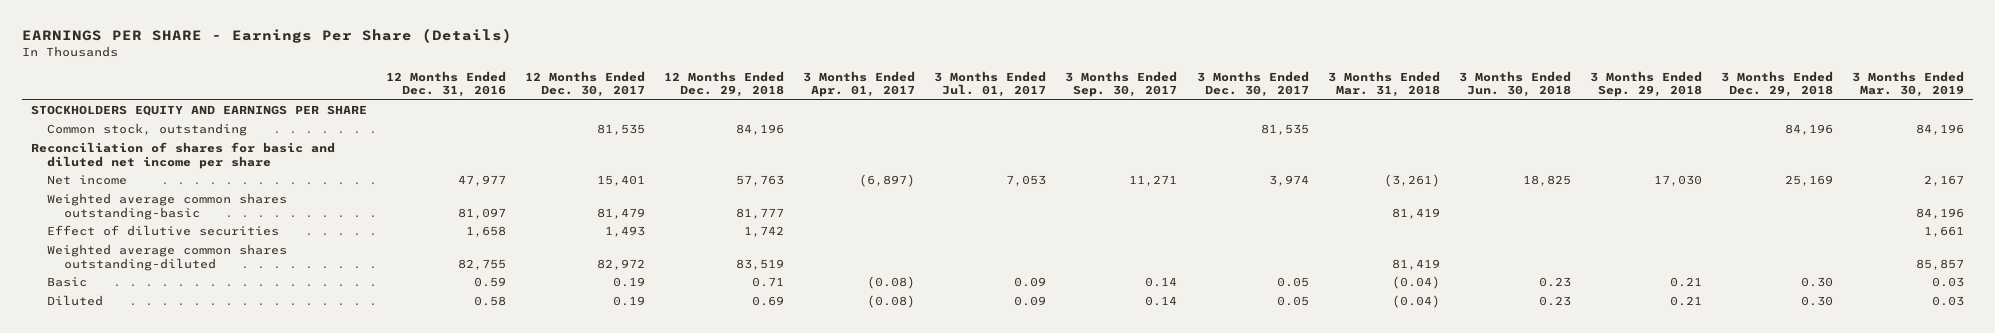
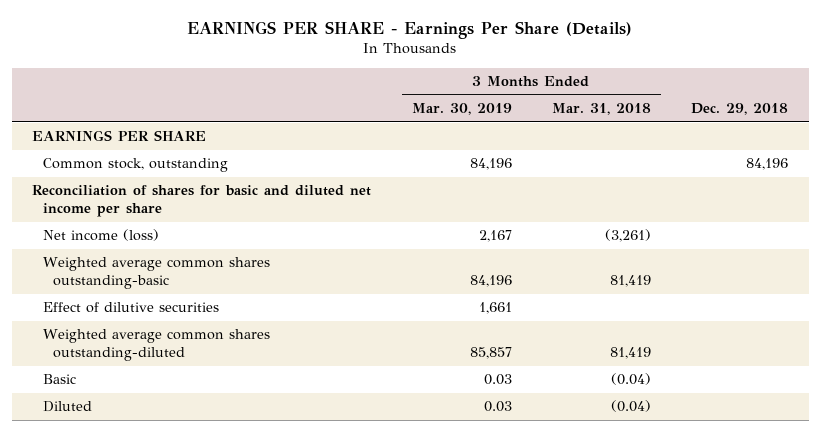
[386,70,507,98] 12 Months Ended Dec. 31, 2016 -> none
[525,70,646,98] 12 Months Ended Dec. 30, 2017 -> none
[664,70,785,98] 12 Months Ended Dec. 29, 2018 -> none
[803,70,916,98] 3 Months Ended Apr. 01, 2017 -> none
[934,70,1047,98] 3 Months Ended Jul. 01, 2017 -> none
[1065,70,1178,98] 3 Months Ended Sep. 30, 2017 -> none
[1196,70,1309,98] 3 Months Ended Dec. 30, 2017 -> none
[1458,70,1571,98] 3 Months Ended Jun. 30, 2018 -> none
[1589,70,1702,98] 3 Months Ended Sep. 29, 2018 -> none
[1720,70,1833,98] 3 Months Ended Dec. 29, 2018 -> none
none -> [691,103,789,116] Dec. 29, 2018
[31,105,368,117] STOCKHOLDERS EQUITY AND EARNINGS PER SHARE -> [32,130,207,142] EARNINGS PER SHARE
[47,175,128,186] Net income -> [42,229,159,242] Net income (loss)

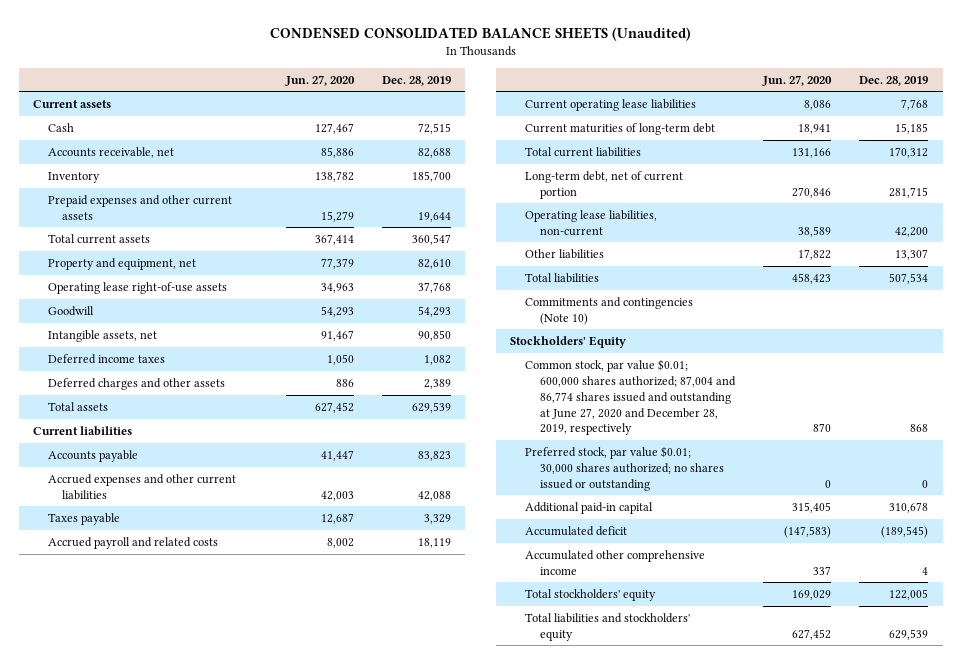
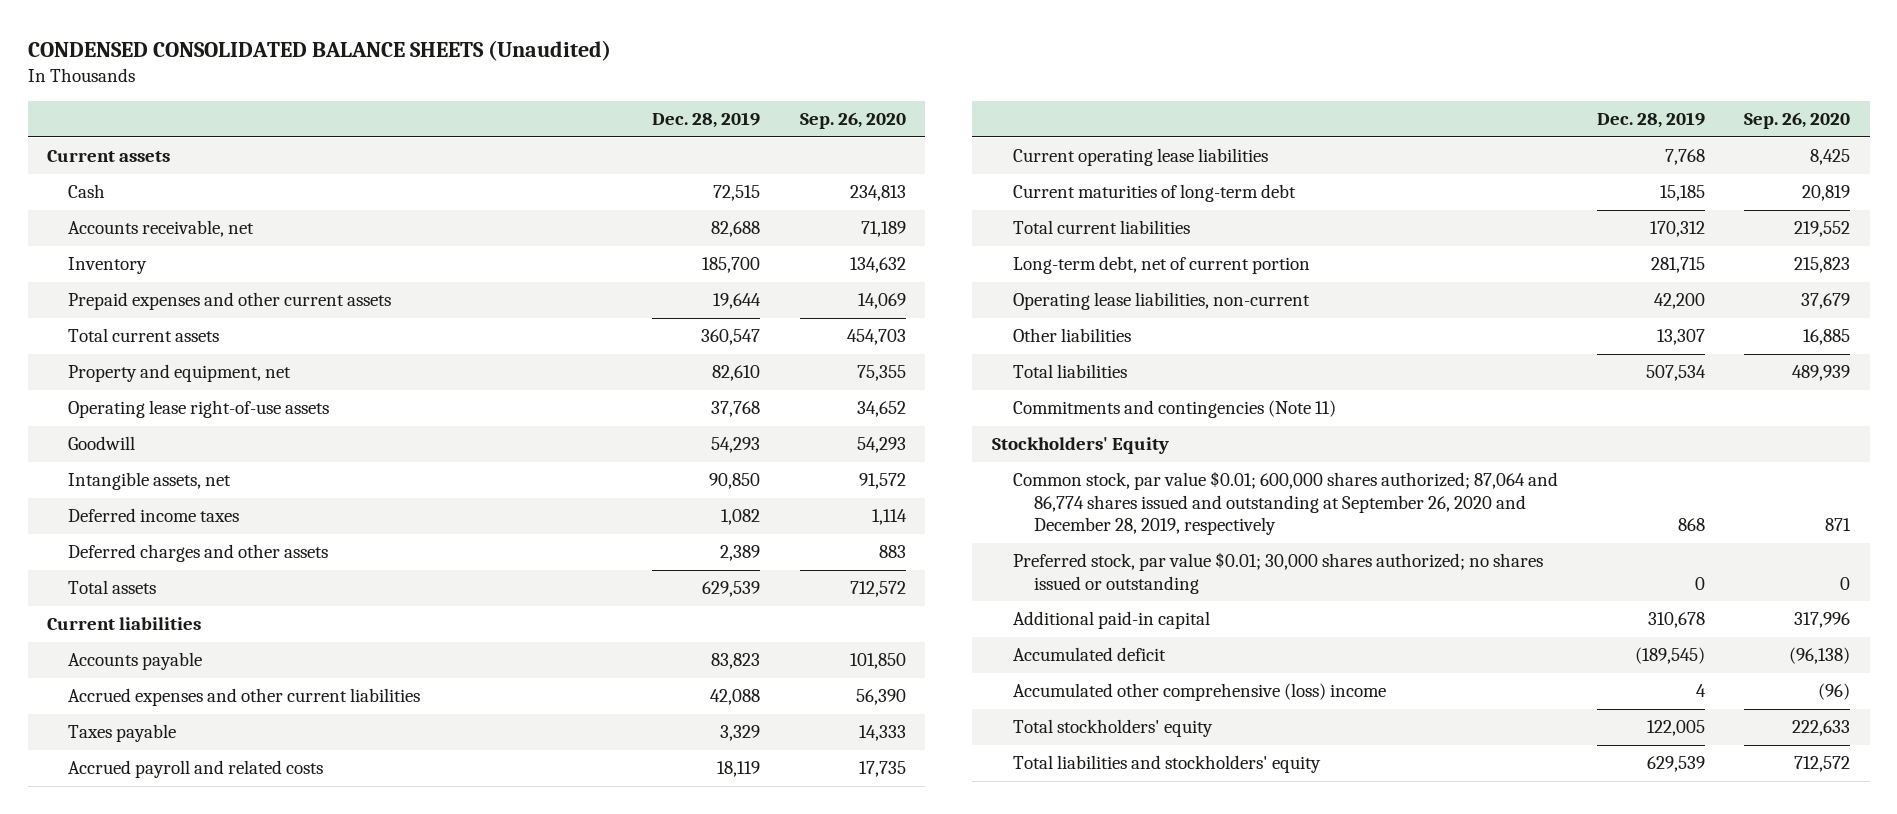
[284,74,355,86] Jun. 27, 2020 -> none
none -> [799,112,906,130] Sep. 26, 2020
[525,296,694,325] Commitments and contingencies (Note 10) -> [1012,400,1336,419] Commitments and contingencies (Note 11)
[525,358,737,436] Common stock, par value $0.01; 600,000 shares authorized; 87,004 and 86,774 shares issued and outstanding at June 27, 2020 and December 28, 2019, respectively -> [1012,471,1558,536] Common stock, par value $0.01; 600,000 shares authorized; 87,064 and 86,774 shares issued and outstanding at September 26, 2020 and December 28, 2019, respectively
[525,549,706,575] Accumulated other comprehensive income -> [1012,683,1386,702] Accumulated other comprehensive (loss) income

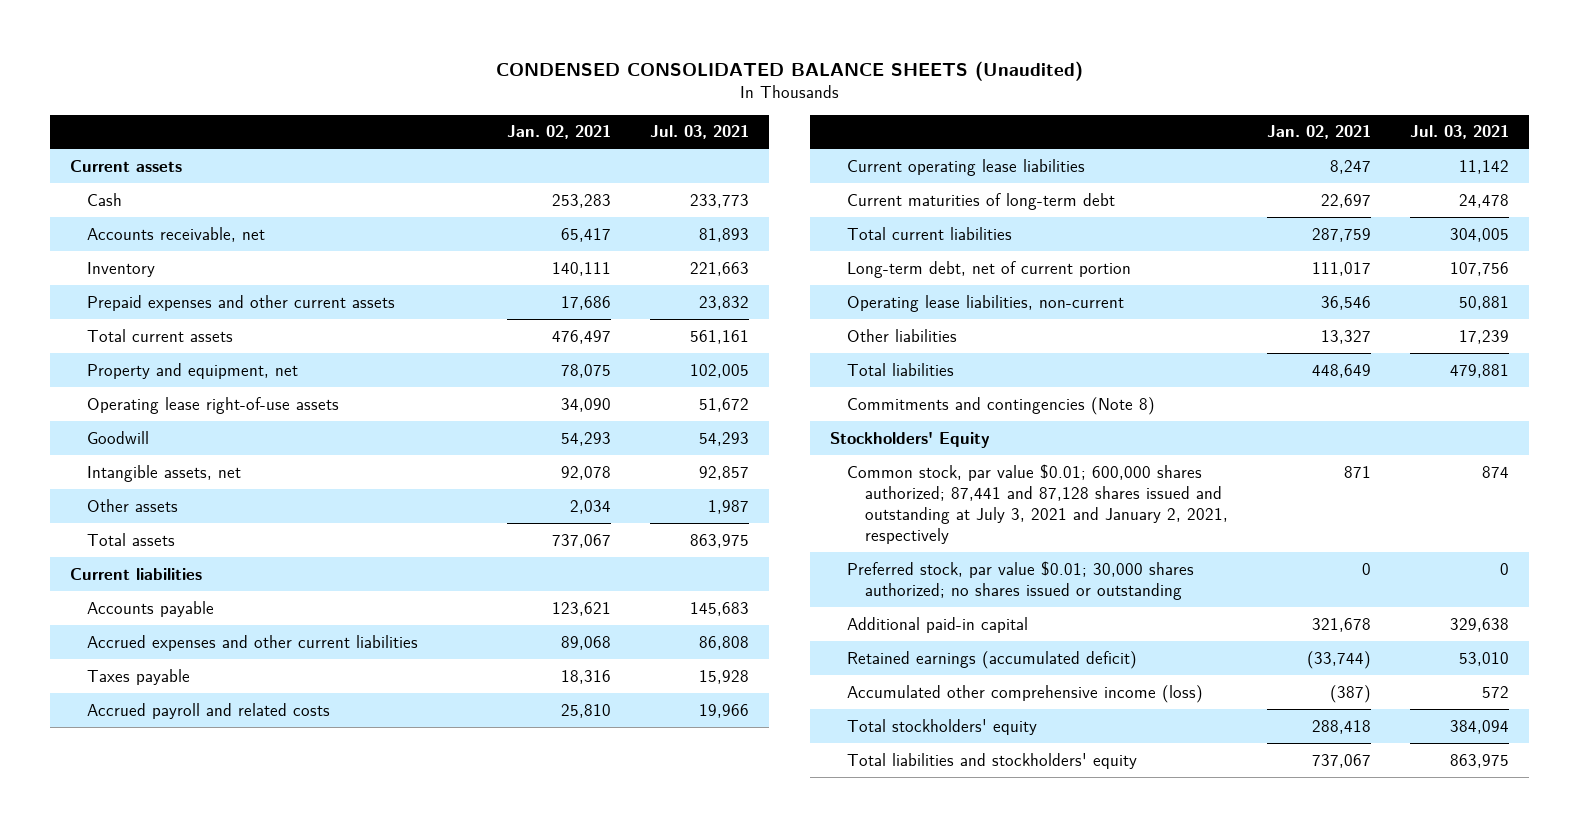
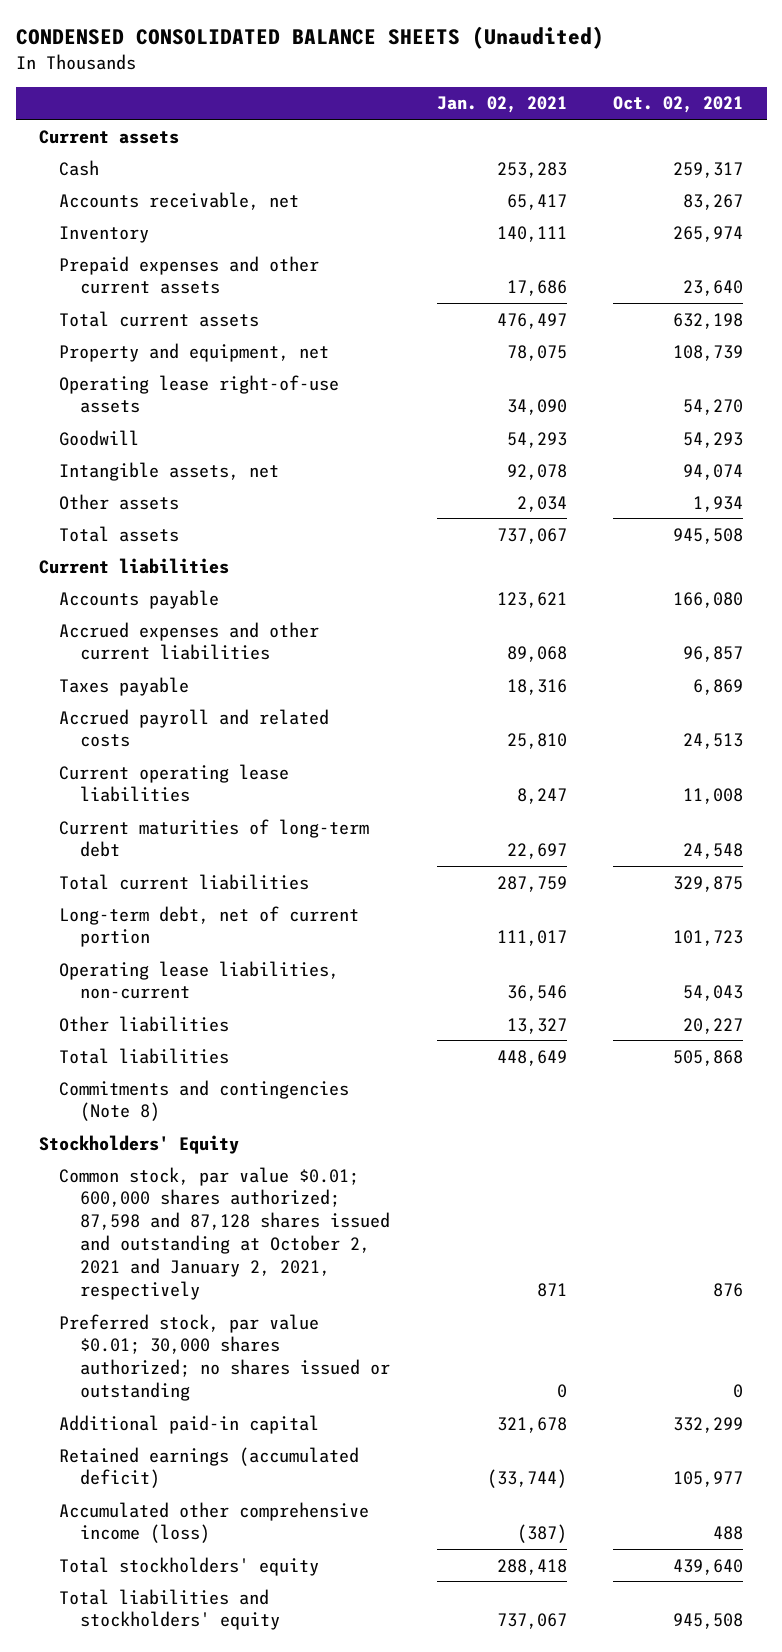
[650,125,750,140] Jul. 03, 2021 -> none
none -> [613,96,744,114] Oct. 02, 2021
[847,463,1228,545] Common stock, par value $0.01; 600,000 shares authorized; 87,441 and 87,128 shares issued and outstanding at July 3, 2021 and January 2, 2021, respectively -> [59,1166,390,1300] Common stock, par value $0.01; 600,000 shares authorized; 87,598 and 87,128 shares issued and outstanding at October 2, 2021 and January 2, 2021, respectively

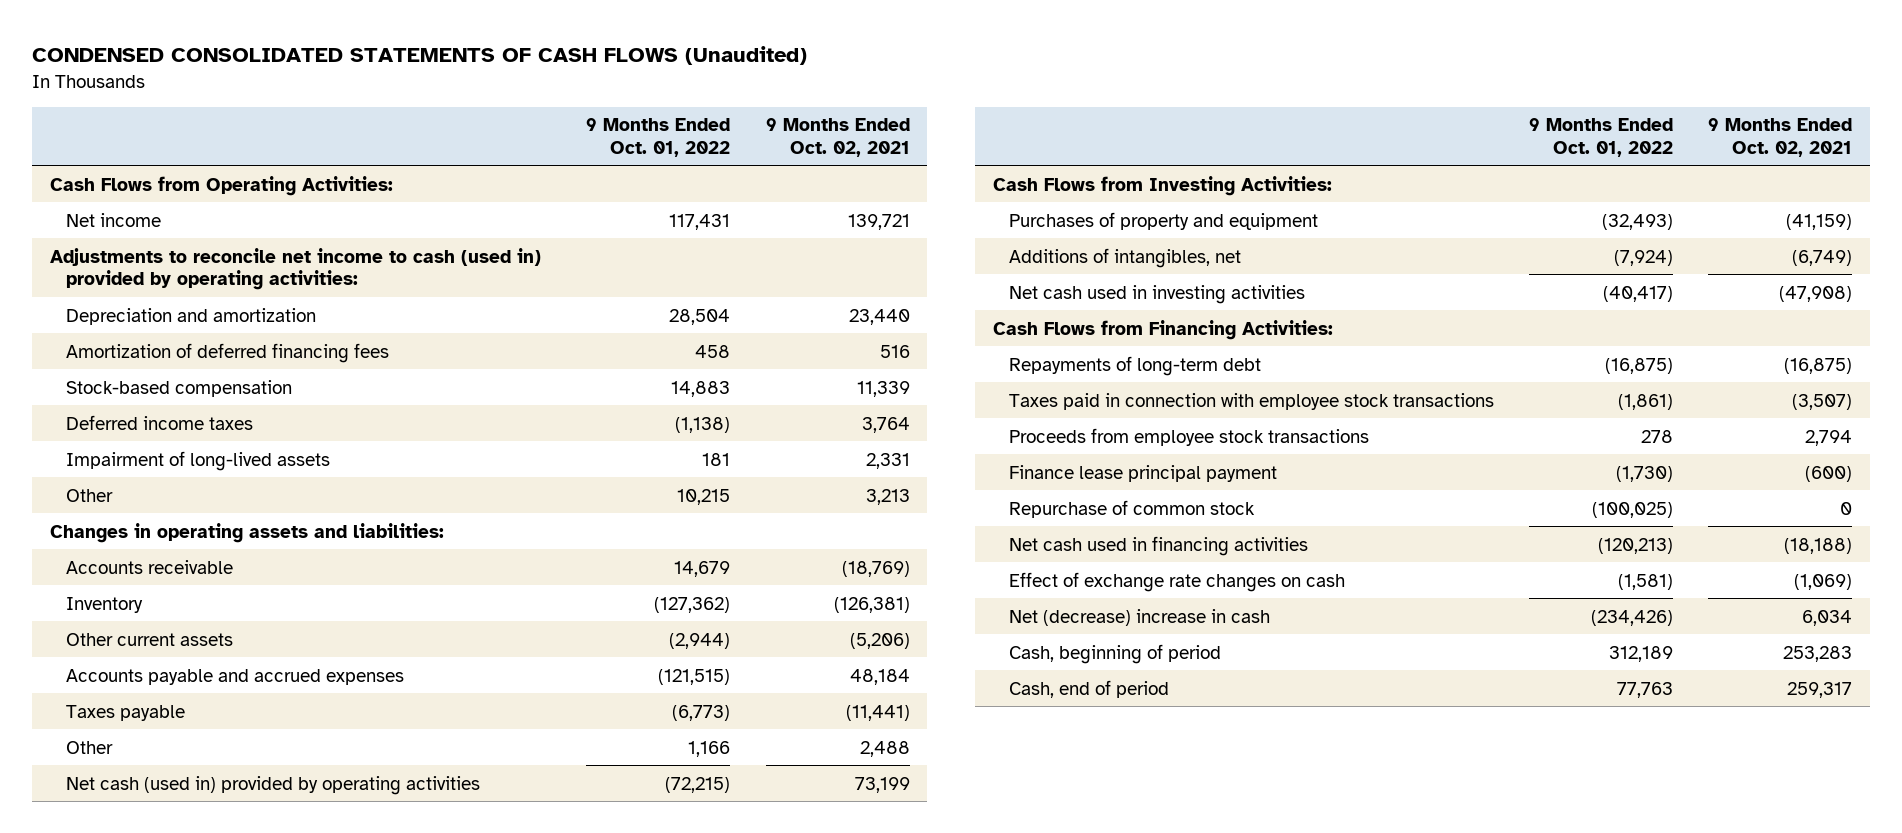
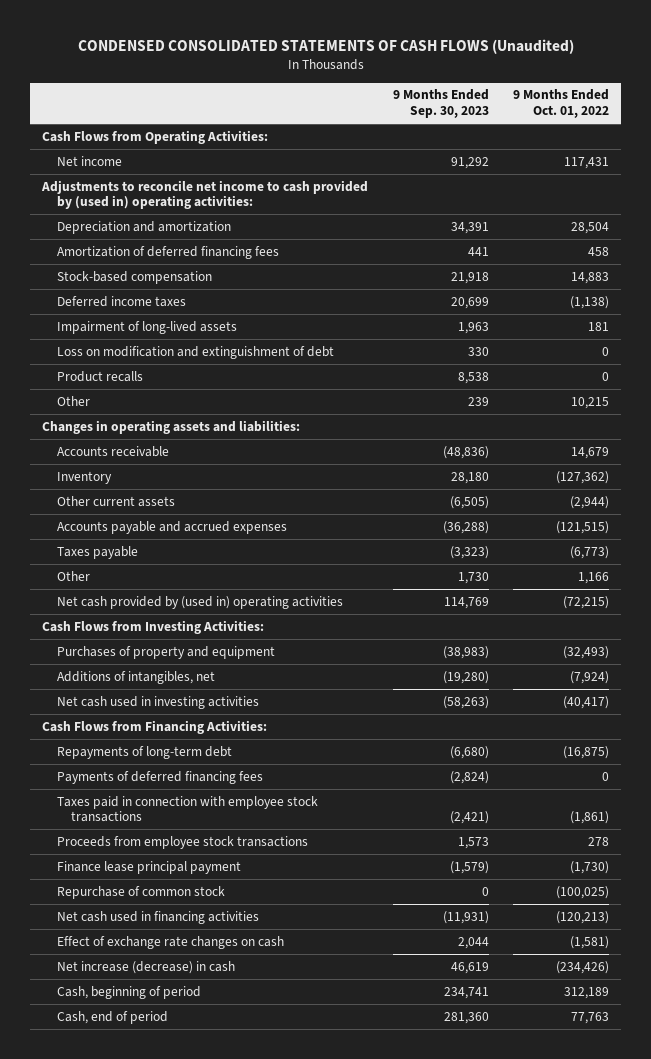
[765,118,910,157] 9 Months Ended Oct. 02, 2021 -> none
none -> [392,89,489,119] 9 Months Ended Sep. 30, 2023
[49,247,541,291] Adjustments to reconcile net income to cash (used in) provided by operating activities: -> [41,179,369,210] Adjustments to reconcile net income to cash provided by (used in) operating activities:
none -> [56,345,334,359] Loss on modification and extinguishment of debt
none -> [56,370,143,382] Product recalls
[66,775,481,795] Net cash (used in) provided by operating activities -> [56,595,343,609] Net cash provided by (used in) operating activities
none -> [56,770,263,784] Payments of deferred financing fees
[1008,608,1270,626] Net (decrease) increase in cash -> [56,960,235,974] Net increase (decrease) in cash

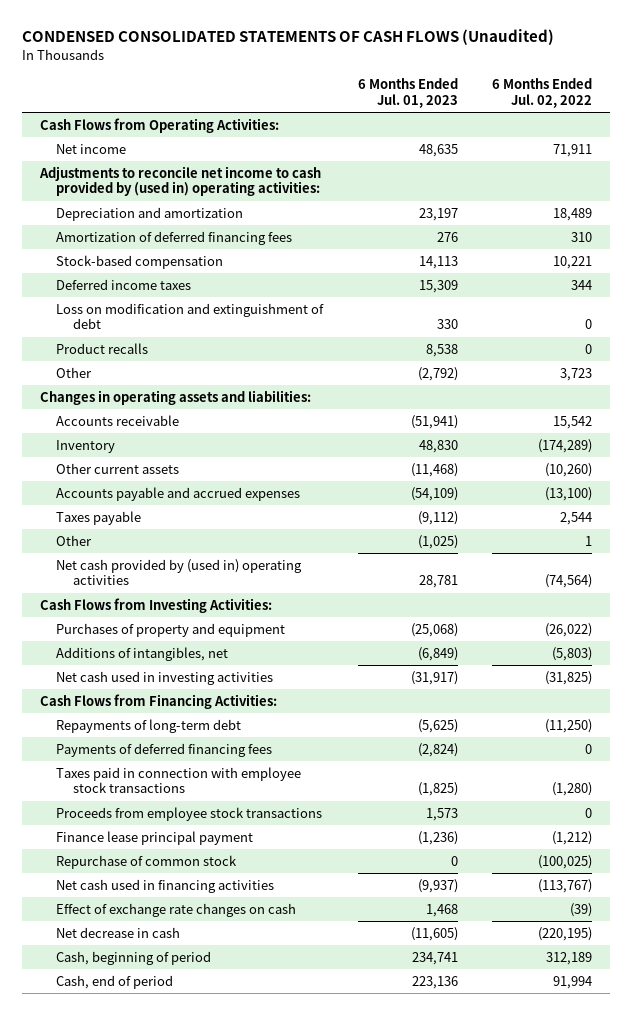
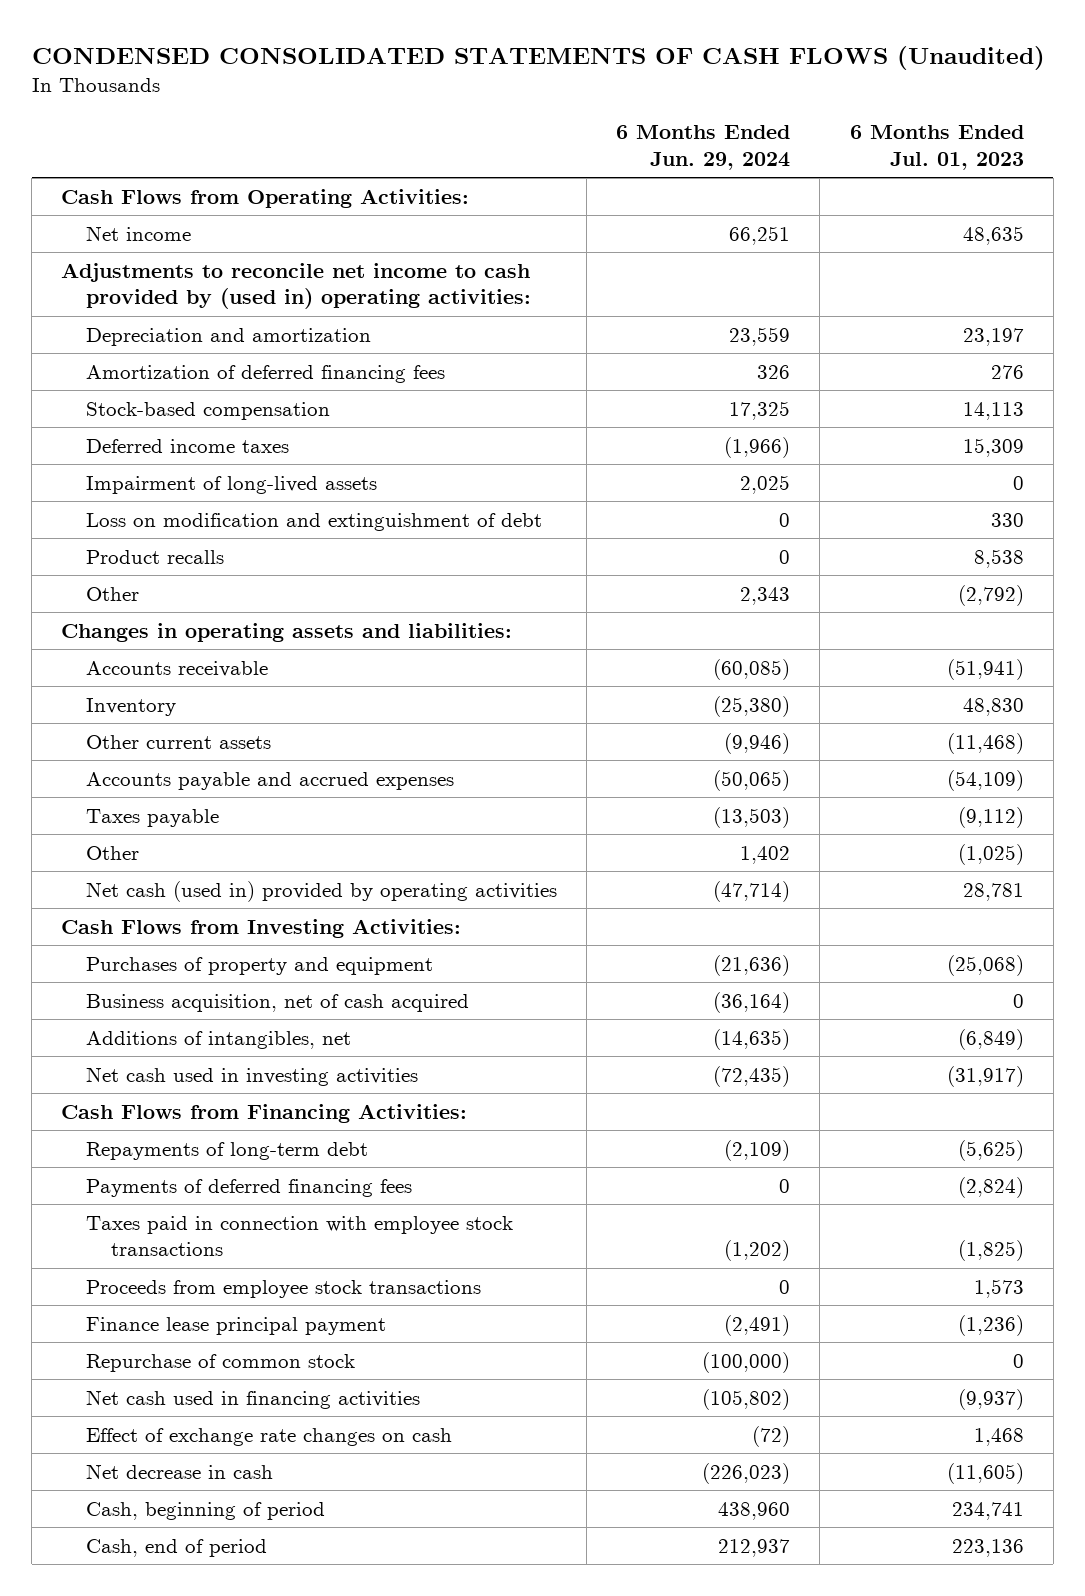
[492,78,593,108] 6 Months Ended Jul. 02, 2022 -> none
none -> [616,124,791,170] 6 Months Ended Jun. 29, 2024
none -> [86,475,378,494] Impairment of long-lived assets
[56,558,303,586] Net cash provided by (used in) operating activities -> [86,880,558,902] Net cash (used in) provided by operating activities
none -> [86,993,470,1012] Business acquisition, net of cash acquired

